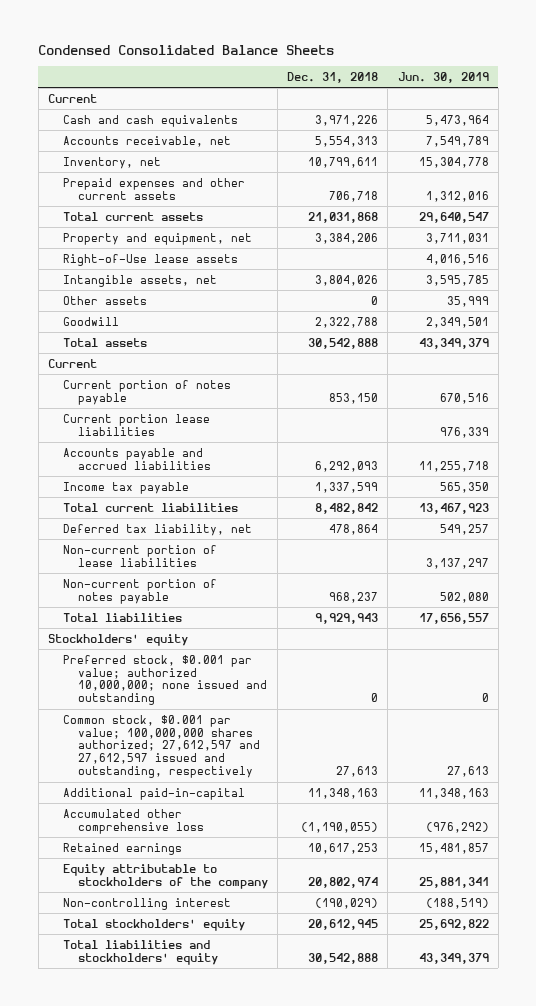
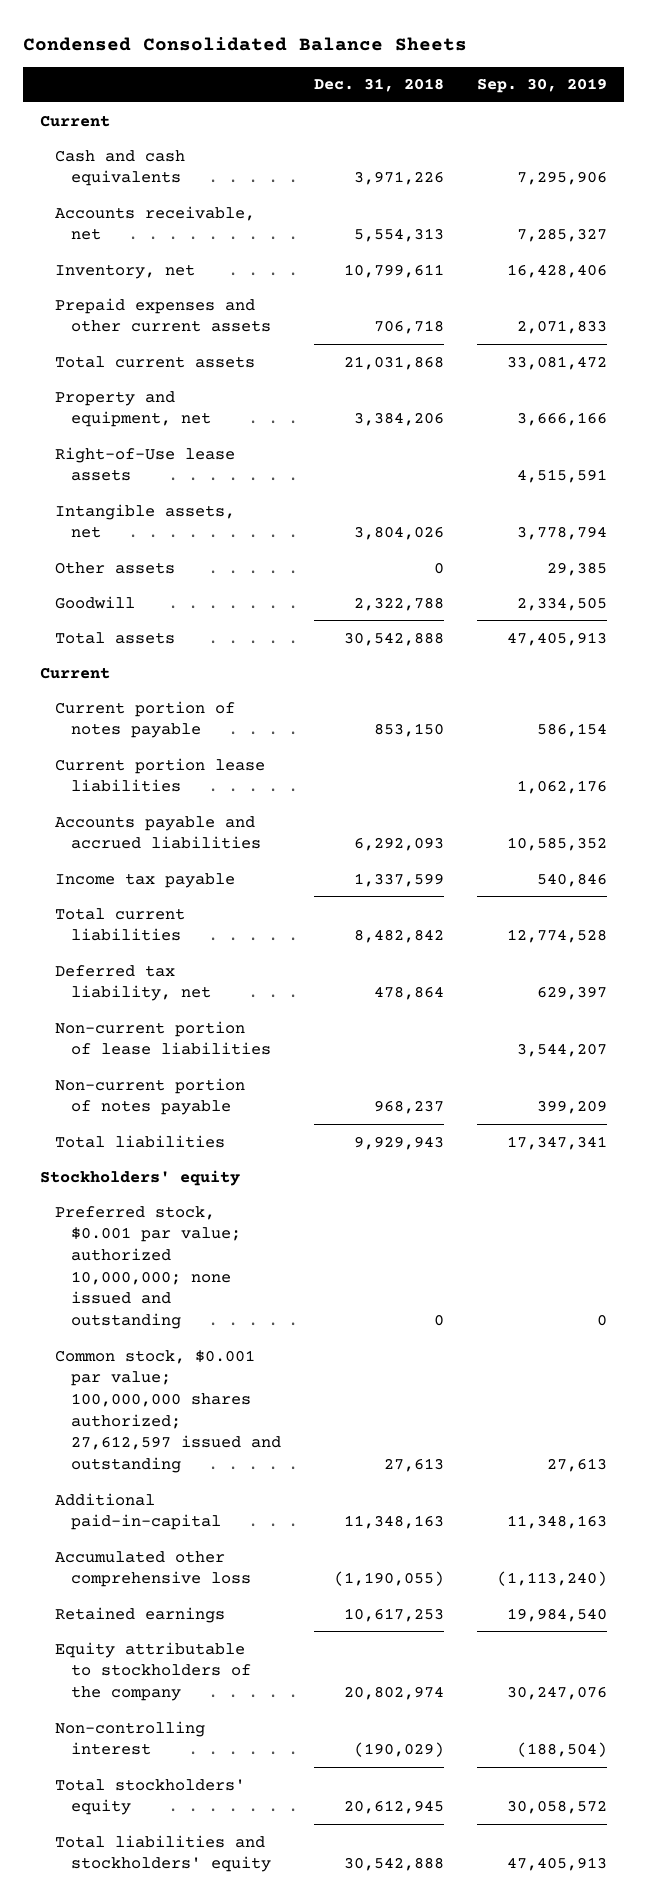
[397,71,489,83] Jun. 30, 2019 -> none
none -> [477,78,608,94] Sep. 30, 2019
[62,714,260,779] Common stock, $0.001 par value; 100,000,000 shares authorized; 27,612,597 and 27,612,597 issued and outstanding, respectively -> [55,1349,282,1474] Common stock, $0.001 par value; 100,000,000 shares authorized; 27,612,597 issued and outstanding

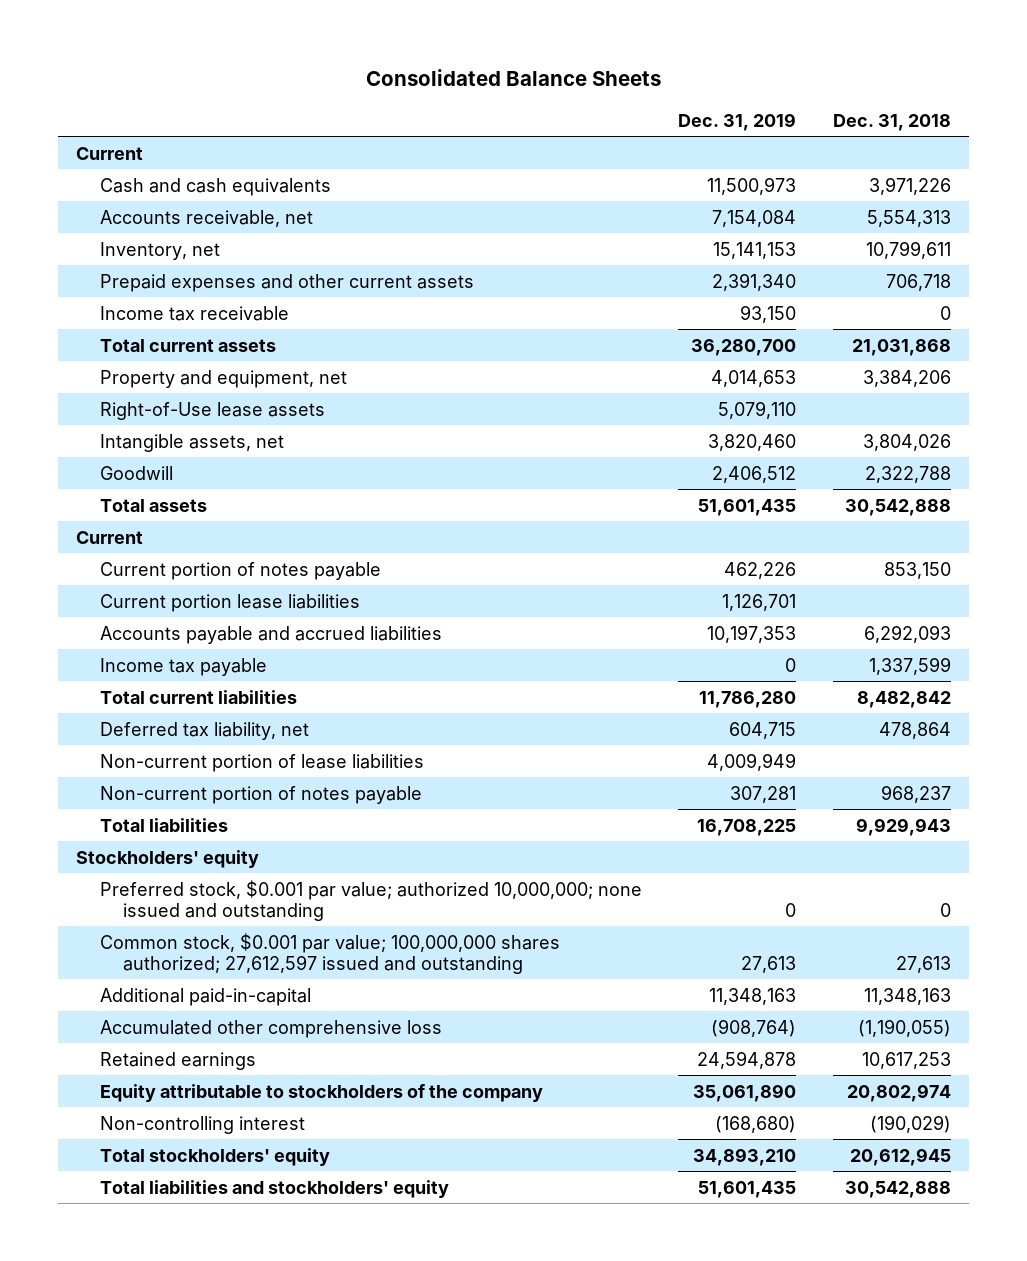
[23,36,468,51] Condensed Consolidated Balance Sheets -> [365,69,661,87] Consolidated Balance Sheets
[477,78,608,94] Sep. 30, 2019 -> none
none -> [678,112,797,131] Dec. 31, 2019
none -> [99,305,289,321] Income tax receivable
[55,561,176,574] Other assets -> none

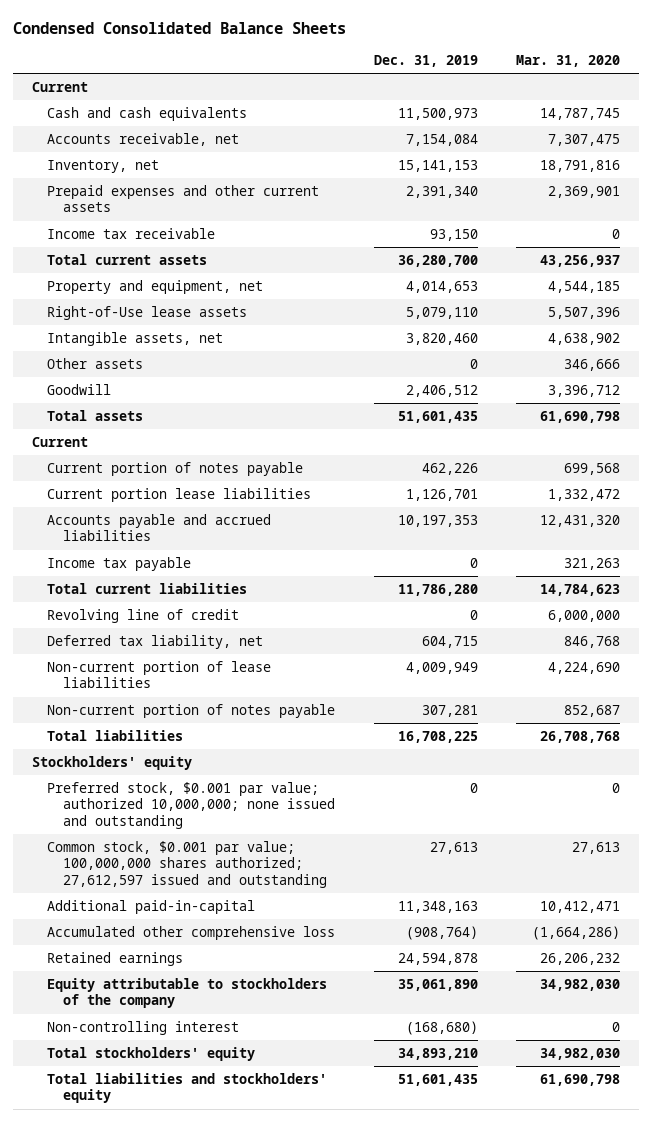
[365,69,661,87] Consolidated Balance Sheets -> [12,21,346,34] Condensed Consolidated Balance Sheets
[832,113,951,131] Dec. 31, 2018 -> none
none -> [516,54,621,67] Mar. 31, 2020
none -> [47,357,144,369] Other assets
none -> [47,608,240,623] Revolving line of credit

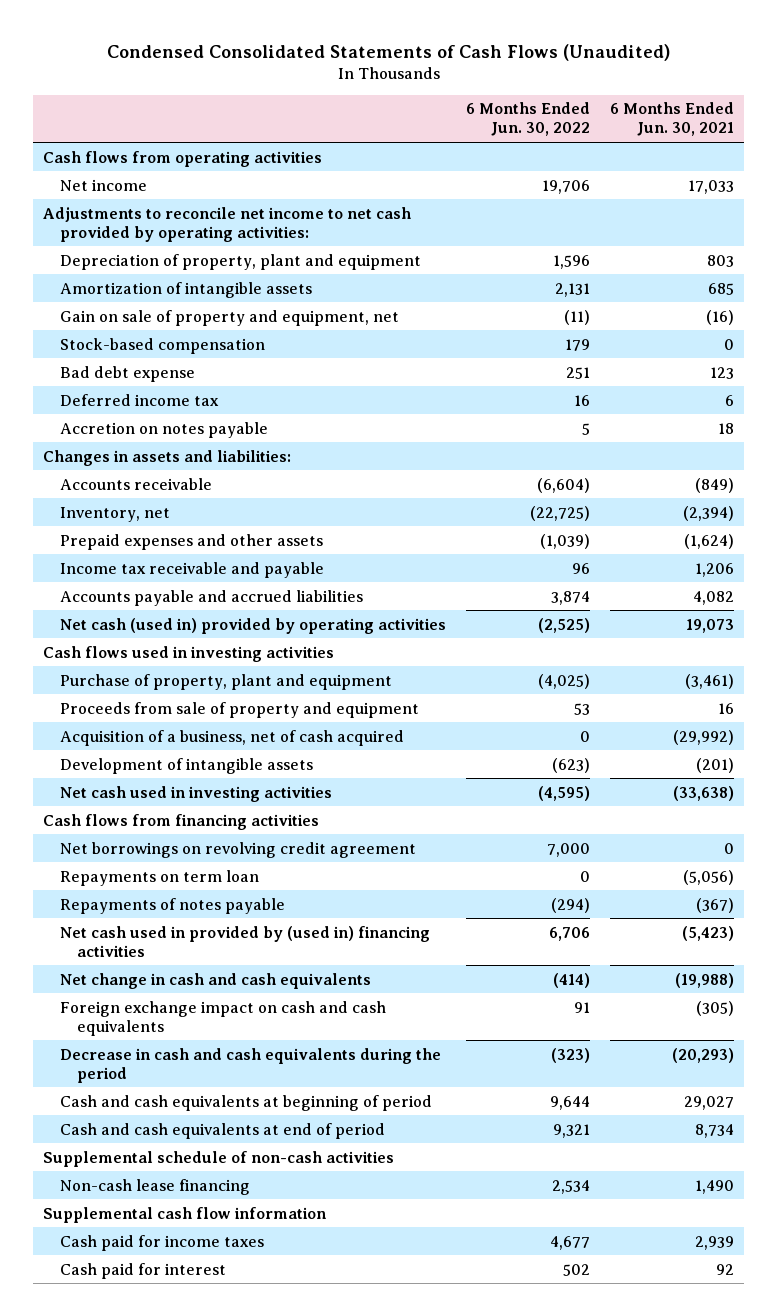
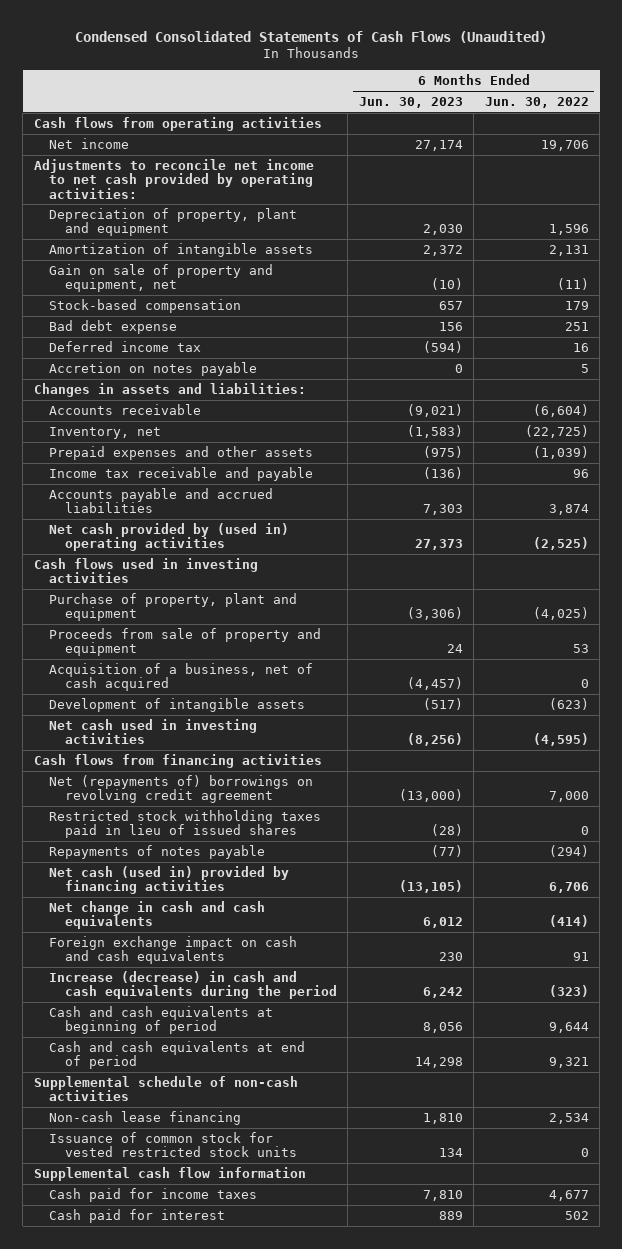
[610,102,735,137] 6 Months Ended Jun. 30, 2021 -> none
none -> [358,96,463,108] Jun. 30, 2023
[59,617,446,634] Net cash (used in) provided by operating activities -> [49,522,290,552] Net cash provided by (used in) operating activities
[59,869,259,886] Repayments on term loan -> none
[59,841,416,858] Net borrowings on revolving credit agreement -> [49,774,314,804] Net (repayments of) borrowings on revolving credit agreement
none -> [49,809,322,839] Restricted stock withholding taxes paid in lieu of issued shares
[59,925,430,957] Net cash used in provided by (used in) financing activities -> [49,865,290,895] Net cash (used in) provided by financing activities
[59,1047,441,1083] Decrease in cash and cash equivalents during the period -> [49,970,337,1000] Increase (decrease) in cash and cash equivalents during the period
none -> [49,1131,297,1158] Issuance of common stock for vested restricted stock units

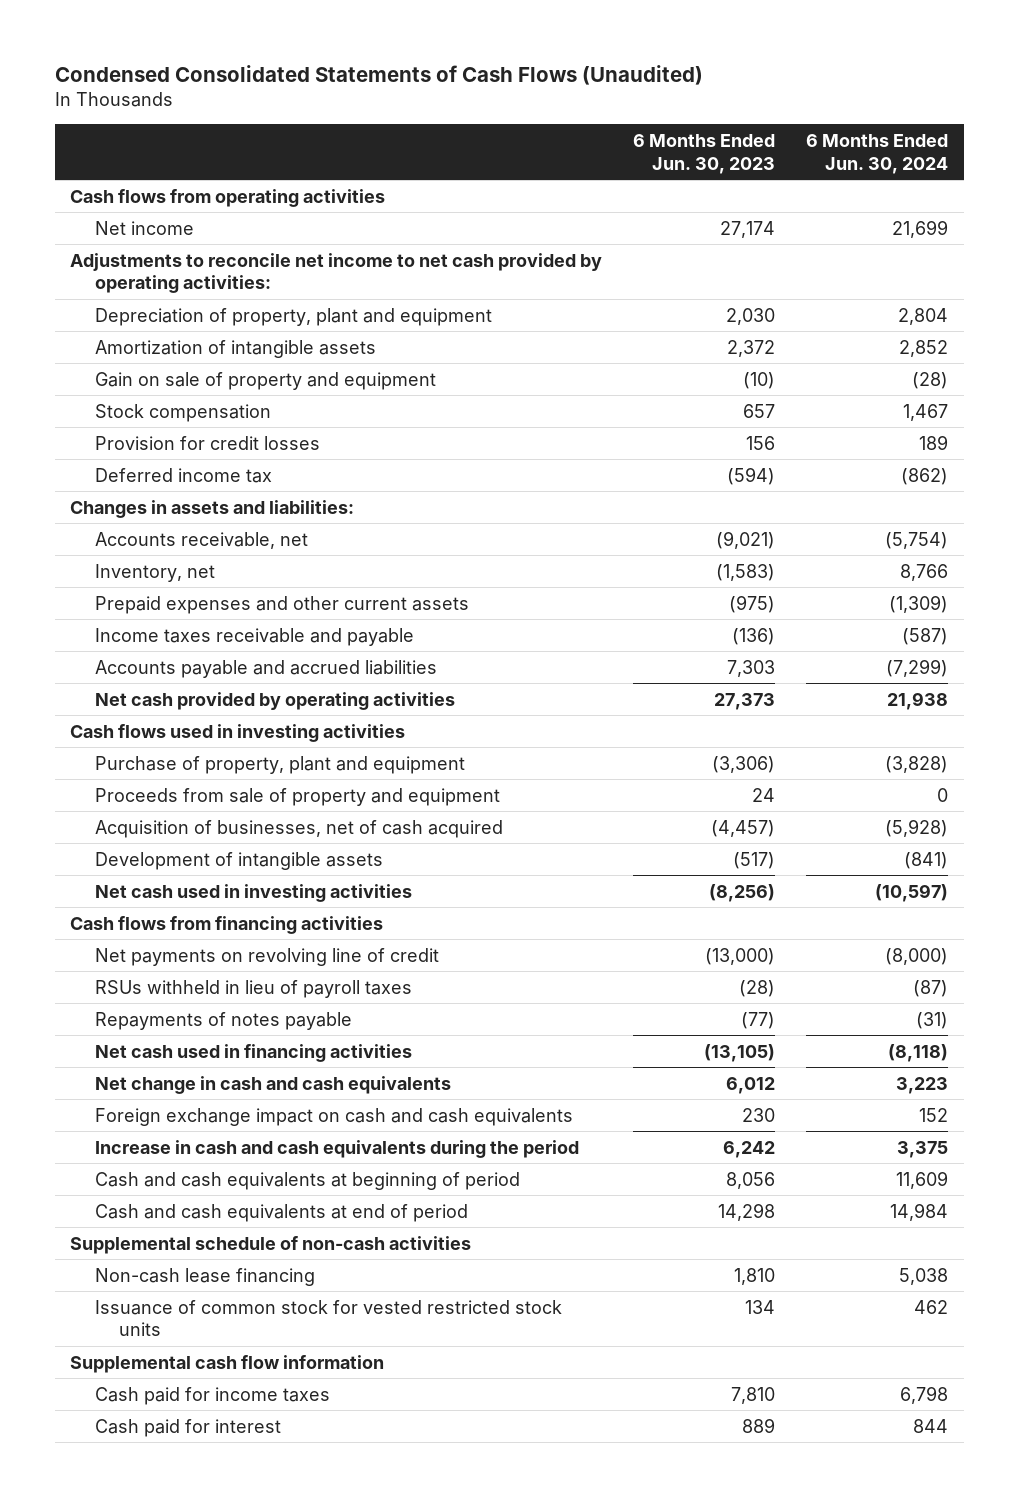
[484,96,589,108] Jun. 30, 2022 -> none
none -> [806,133,949,174] 6 Months Ended Jun. 30, 2024
[49,263,274,293] Gain on sale of property and equipment, net -> [94,371,436,390] Gain on sale of property and equipment
[49,298,242,313] Stock-based compensation -> [94,403,271,422] Stock compensation
[49,319,178,334] Bad debt expense -> [94,435,320,450] Provision for credit losses
[49,361,258,376] Accretion on notes payable -> none
[49,403,202,415] Accounts receivable -> [94,531,308,549] Accounts receivable, net
[49,445,314,460] Prepaid expenses and other assets -> [94,595,469,614] Prepaid expenses and other current assets
[49,466,314,481] Income tax receivable and payable -> [94,627,414,646] Income taxes receivable and payable
[49,522,290,552] Net cash provided by (used in) operating activities -> [94,691,455,710] Net cash provided by operating activities
[49,662,314,692] Acquisition of a business, net of cash acquired -> [94,819,503,838] Acquisition of businesses, net of cash acquired
[49,774,314,804] Net (repayments of) borrowings on revolving credit agreement -> [94,947,439,966] Net payments on revolving line of credit
[49,809,322,839] Restricted stock withholding taxes paid in lieu of issued shares -> [94,979,412,998] RSUs withheld in lieu of payroll taxes
[49,865,290,895] Net cash (used in) provided by financing activities -> [94,1043,412,1062] Net cash used in financing activities
[49,970,337,1000] Increase (decrease) in cash and cash equivalents during the period -> [94,1139,579,1158] Increase in cash and cash equivalents during the period

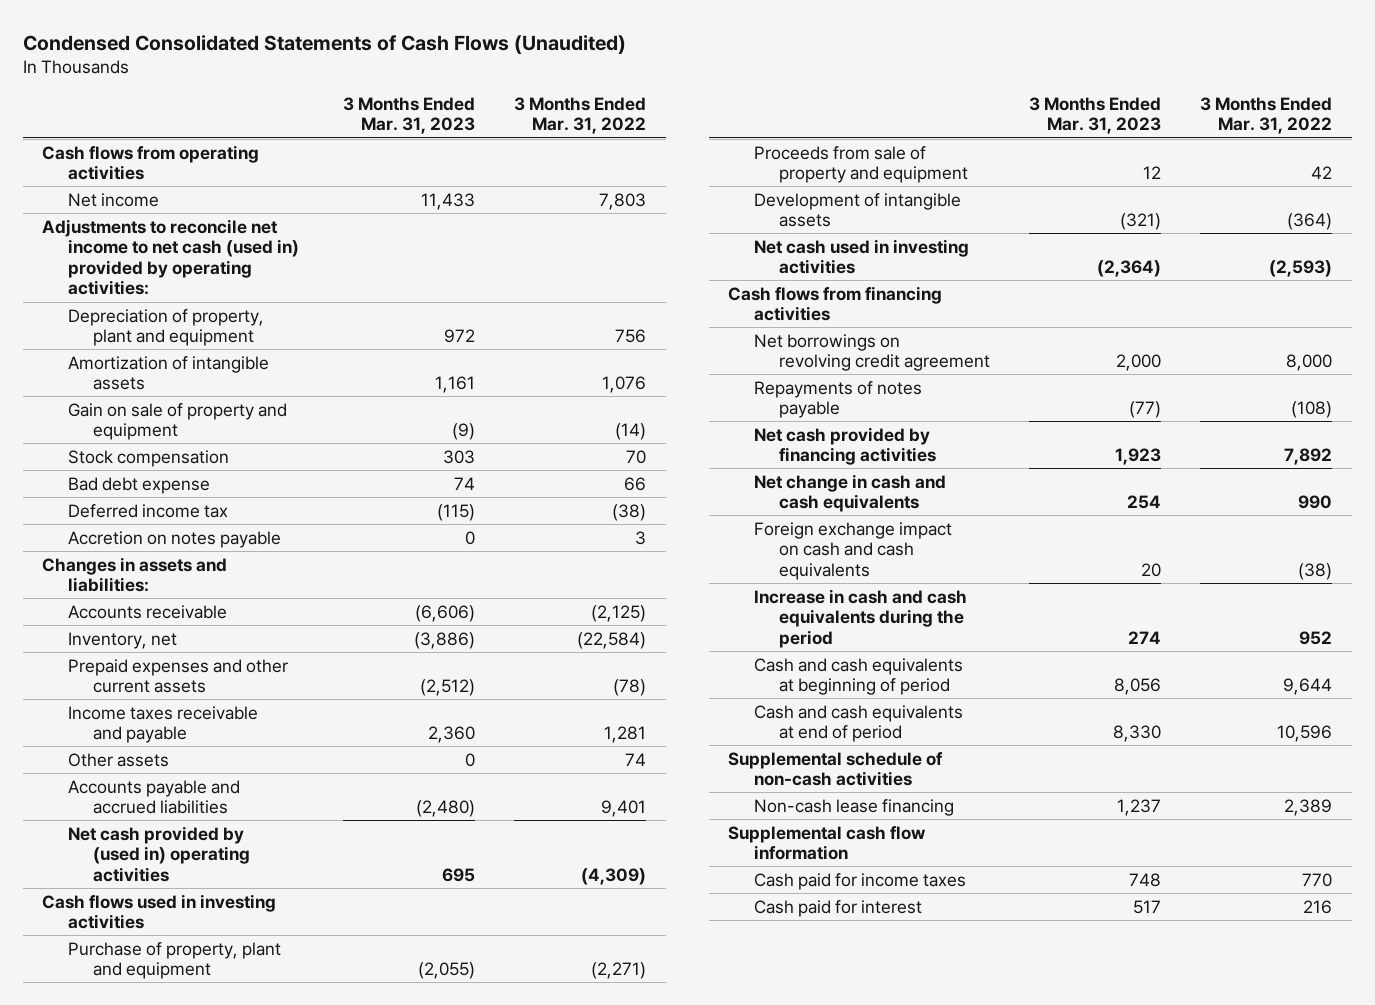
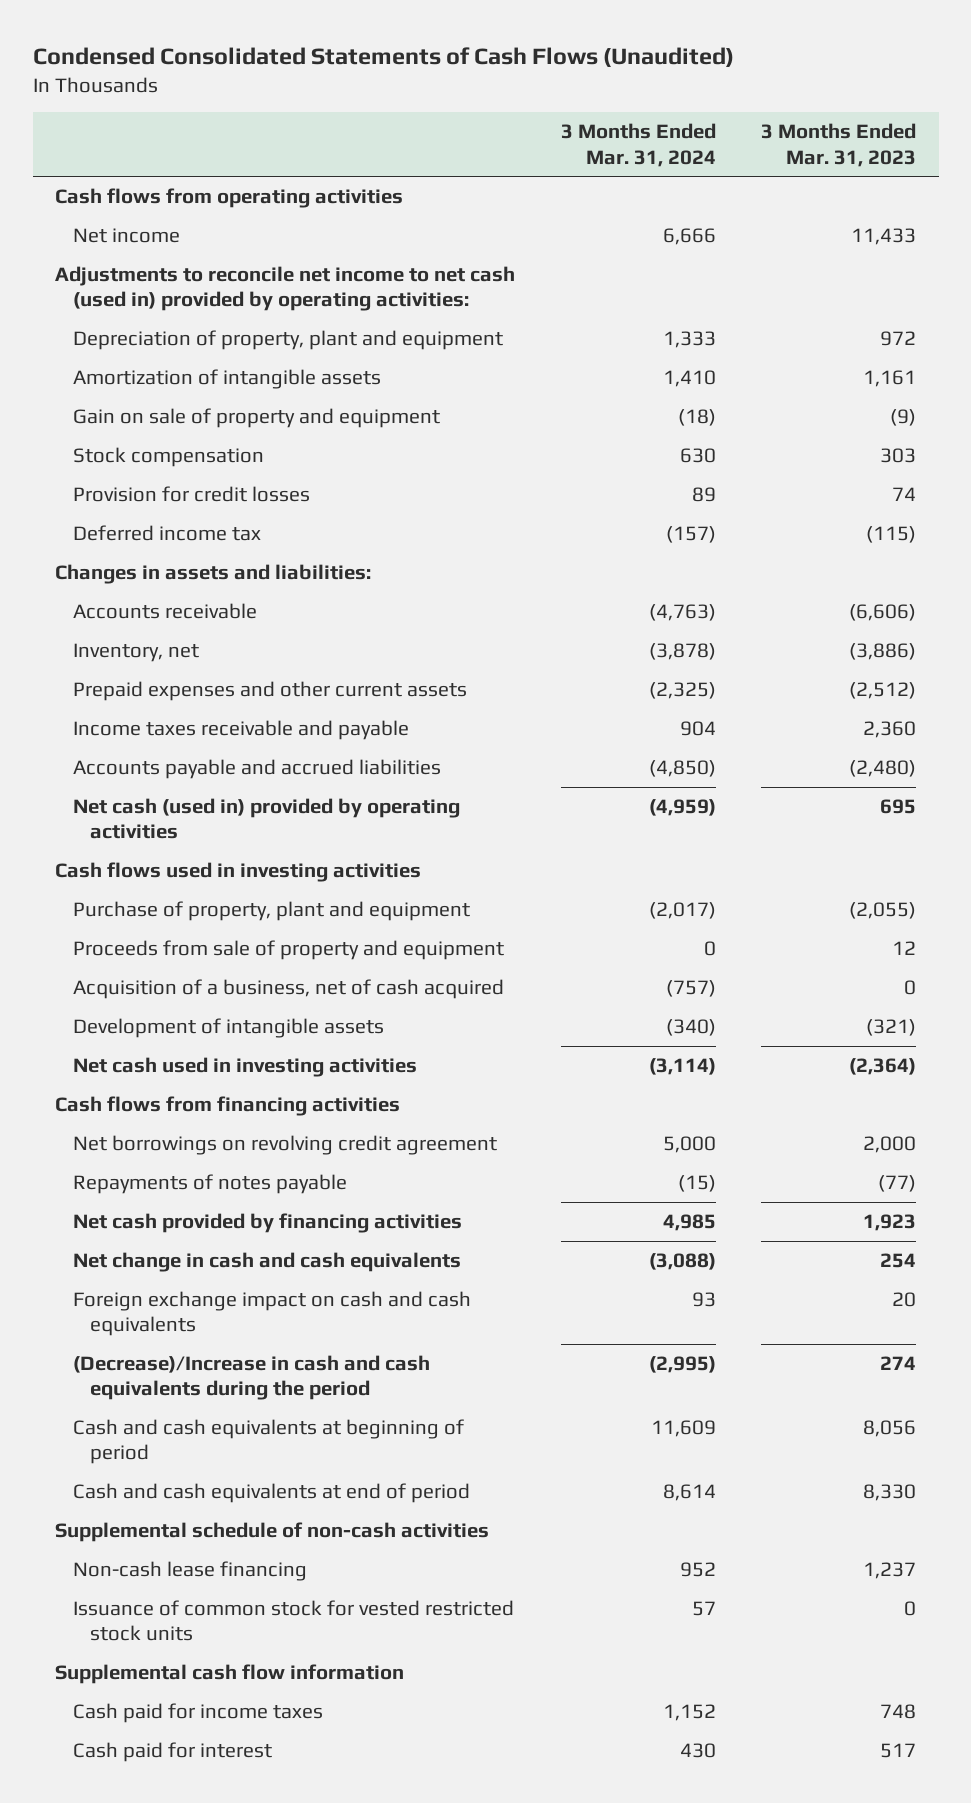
[514,96,647,135] 3 Months Ended Mar. 31, 2022 -> none
none -> [560,123,716,167] 3 Months Ended Mar. 31, 2024
[67,476,210,494] Bad debt expense -> [72,485,310,502] Provision for credit losses
[67,530,281,548] Accretion on notes payable -> none
[67,752,169,767] Other assets -> none
[67,825,251,882] Net cash provided by (used in) operating activities -> [72,797,460,840] Net cash (used in) provided by operating activities
none -> [72,978,504,999] Acquisition of a business, net of cash acquired
[753,588,967,648] Increase in cash and cash equivalents during the period -> [72,1354,430,1401] (Decrease)/Increase in cash and cash equivalents during the period
none -> [72,1599,514,1642] Issuance of common stock for vested restricted stock units

